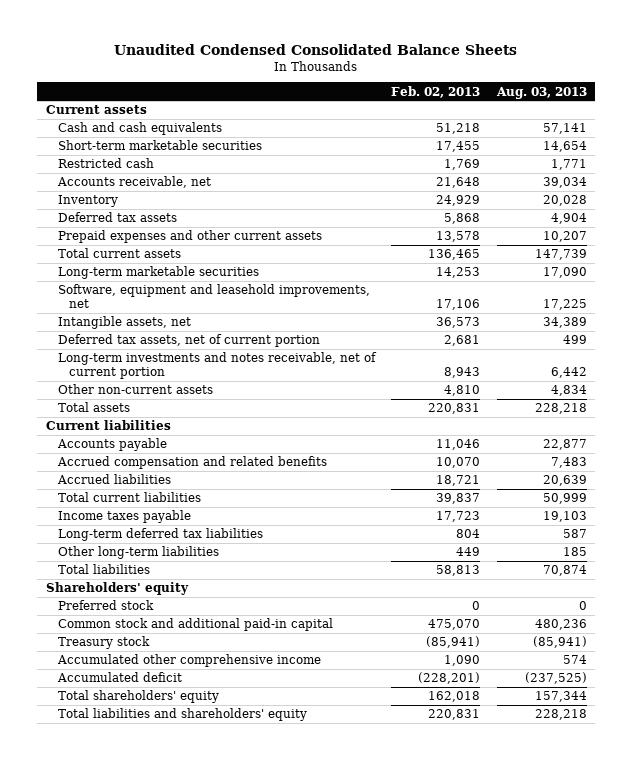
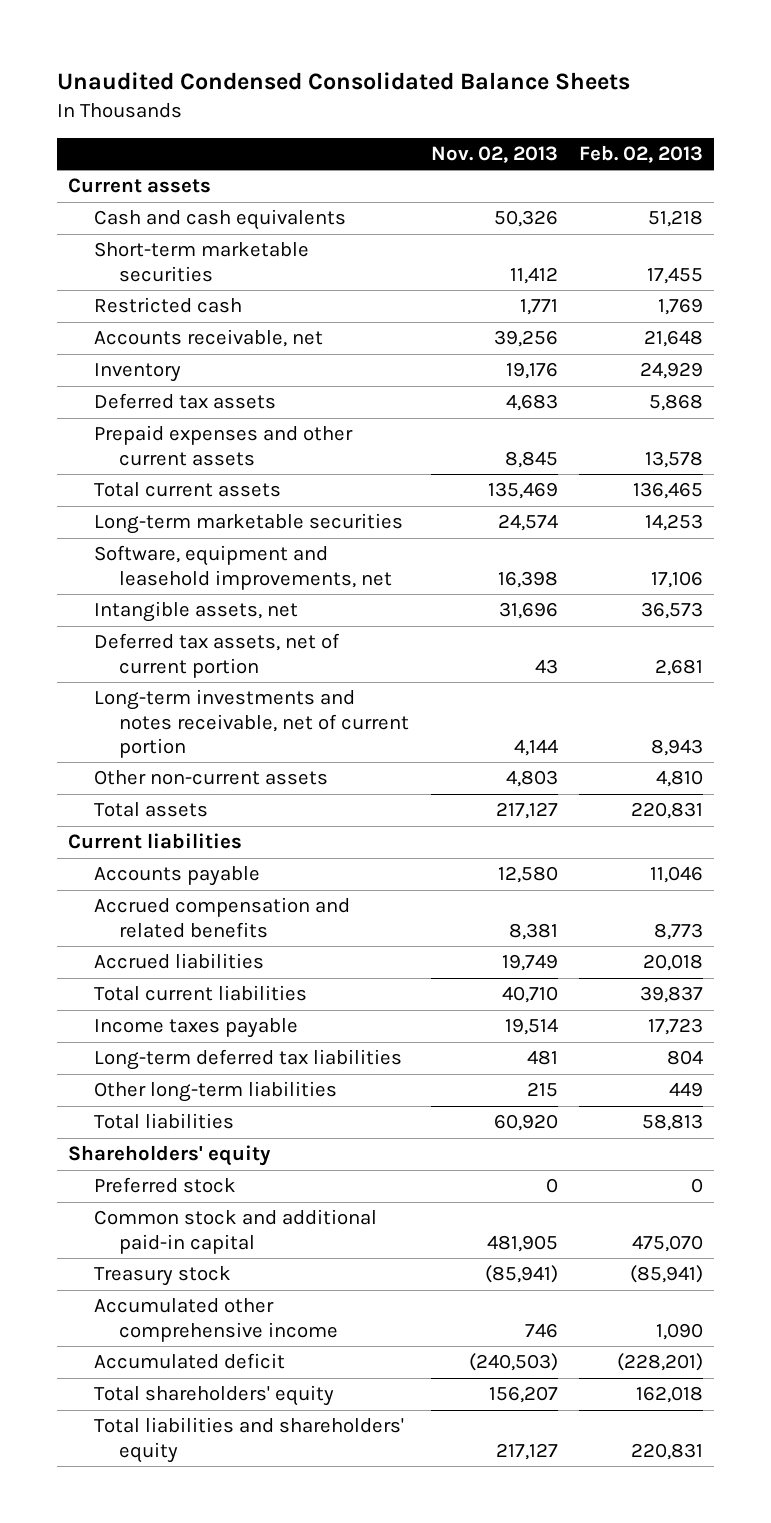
[496,86,588,99] Aug. 03, 2013 -> none
none -> [430,145,558,163] Nov. 02, 2013
[436,457,481,469] 10,070 -> [653,922,703,940] 8,773
[436,475,481,487] 18,721 -> [642,954,703,972] 20,018

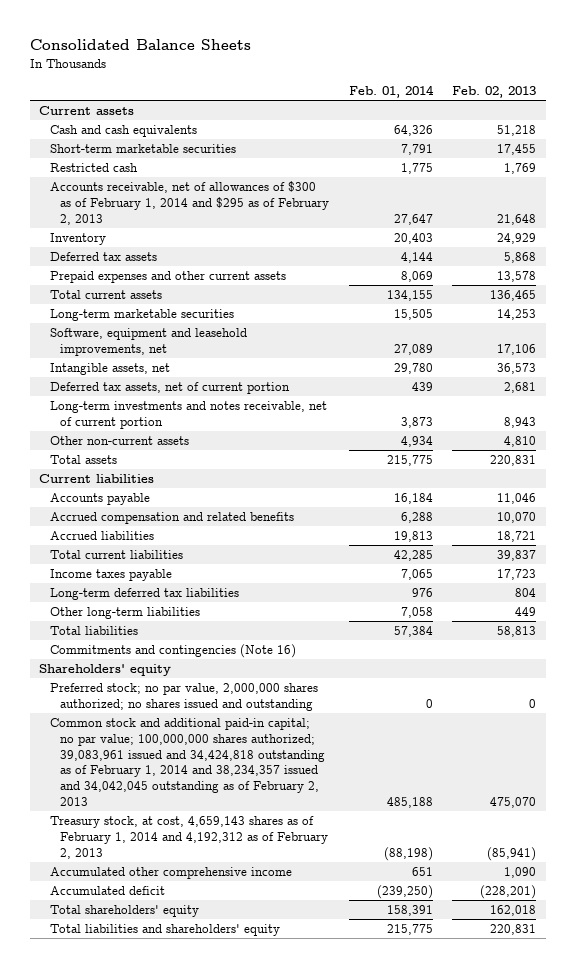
[57,72,631,91] Unaudited Condensed Consolidated Balance Sheets -> [29,39,251,51] Consolidated Balance Sheets
[430,145,558,163] Nov. 02, 2013 -> none
none -> [348,84,434,98] Feb. 01, 2014
[93,329,323,348] Accounts receivable, net -> [49,181,330,225] Accounts receivable, net of allowances of $300 as of February 1, 2014 and $295 as of February 2, 2013
[653,922,703,940] 8,773 -> [496,512,536,524] 10,070
[642,954,703,972] 20,018 -> [496,531,536,543] 18,721
none -> [49,644,296,659] Commitments and contingencies (Note 16)
[93,1177,236,1194] Preferred stock -> [49,683,318,711] Preferred stock; no par value, 2,000,000 shares authorized; no shares issued and outstanding
[93,1209,377,1254] Common stock and additional paid-in capital -> [49,718,326,806] Common stock and additional paid-in capital; no par value; 100,000,000 shares authorized; 39,083,961 issued and 34,424,818 outstanding as of February 1, 2014 and 38,234,357 issued and 34,042,045 outstanding as of February 2, 2013
[93,1266,231,1287] Treasury stock -> [49,816,329,859] Treasury stock, at cost, 4,659,143 shares as of February 1, 2014 and 4,192,312 as of February 2, 2013

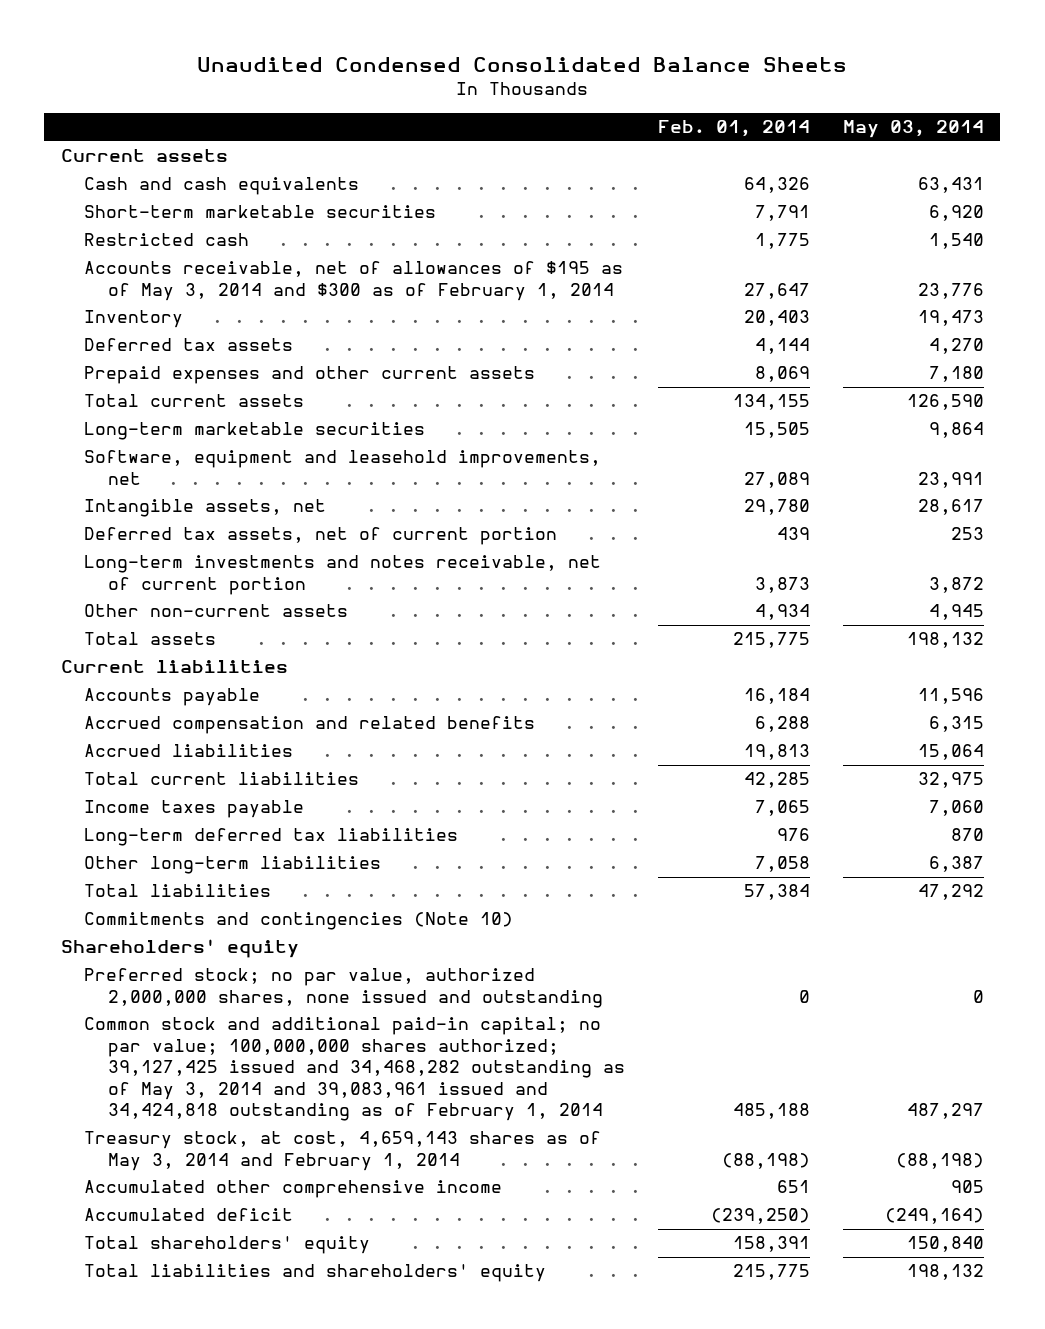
[29,39,251,51] Consolidated Balance Sheets -> [197,56,848,72] Unaudited Condensed Consolidated Balance Sheets
[451,85,536,98] Feb. 02, 2013 -> none
none -> [842,120,984,139] May 03, 2014
[49,181,330,225] Accounts receivable, net of allowances of $300 as of February 1, 2014 and $295 as of February 2, 2013 -> [84,261,624,301] Accounts receivable, net of allowances of $195 as of May 3, 2014 and $300 as of February 1, 2014
[49,644,296,659] Commitments and contingencies (Note 16) -> [84,912,514,931] Commitments and contingencies (Note 10)
[49,683,318,711] Preferred stock; no par value, 2,000,000 shares authorized; no shares issued and outstanding -> [84,968,603,1008] Preferred stock; no par value, authorized 2,000,000 shares, none issued and outstanding
[49,718,326,806] Common stock and additional paid-in capital; no par value; 100,000,000 shares authorized; 39,083,961 issued and 34,424,818 outstanding as of February 1, 2014 and 38,234,357 issued and 34,042,045 outstanding as of February 2, 2013 -> [84,1017,625,1122] Common stock and additional paid-in capital; no par value; 100,000,000 shares authorized; 39,127,425 issued and 34,468,282 outstanding as of May 3, 2014 and 39,083,961 issued and 34,424,818 outstanding as of February 1, 2014
[49,816,329,859] Treasury stock, at cost, 4,659,143 shares as of February 1, 2014 and 4,192,312 as of February 2, 2013 -> [84,1131,602,1171] Treasury stock, at cost, 4,659,143 shares as of May 3, 2014 and February 1, 2014

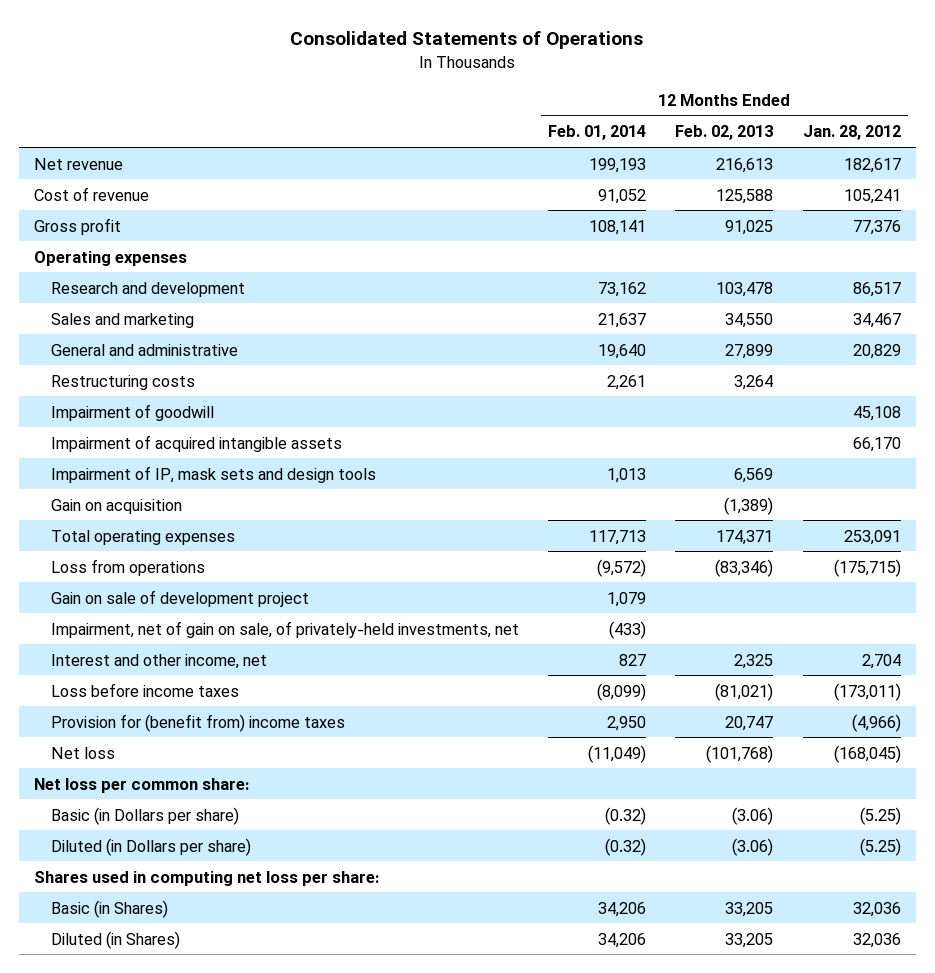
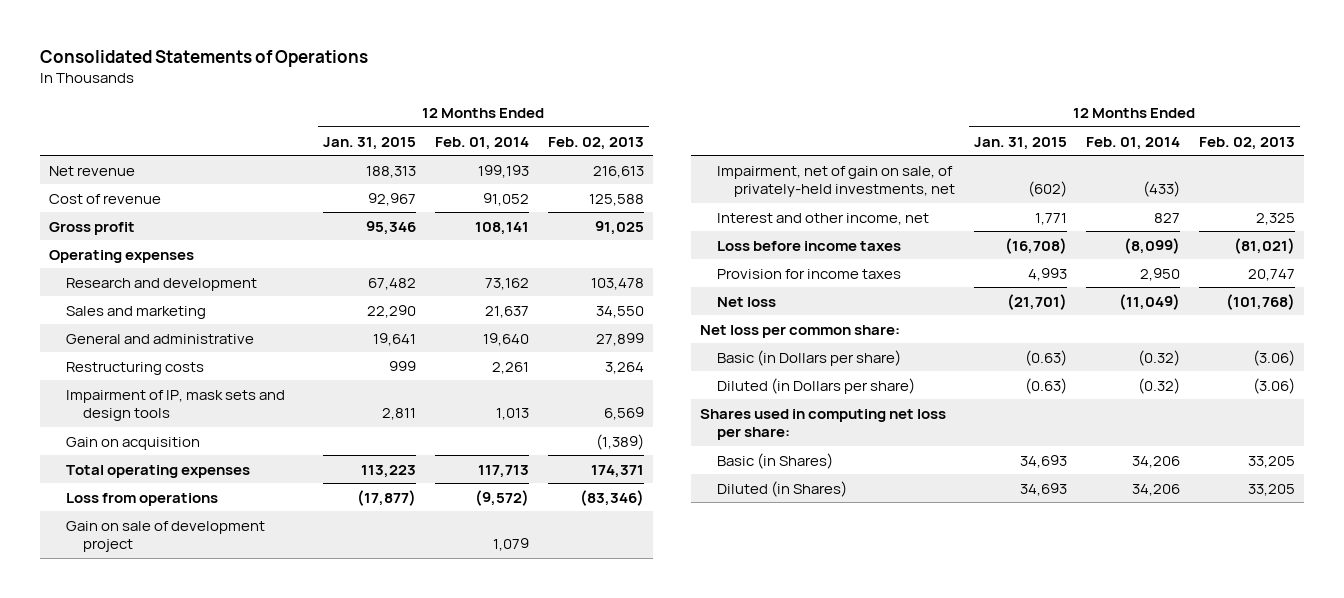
[802,125,901,141] Jan. 28, 2012 -> none
none -> [322,136,416,150] Jan. 31, 2015
[50,403,214,421] Impairment of goodwill -> none
[50,434,342,452] Impairment of acquired intangible assets -> none
[50,713,345,732] Provision for (benefit from) income taxes -> [717,268,902,279] Provision for income taxes

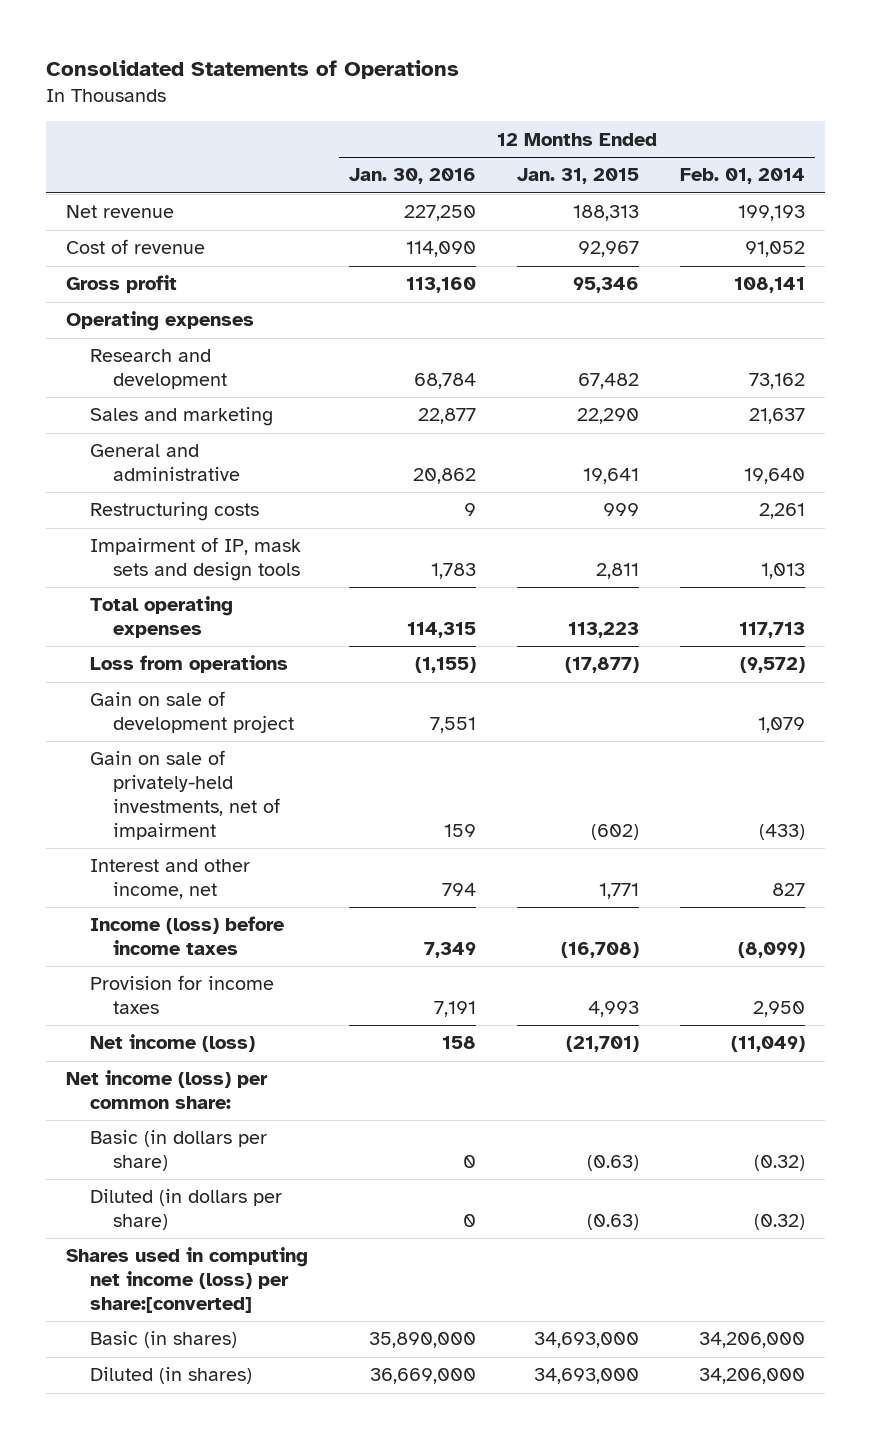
[547,136,644,150] Feb. 02, 2013 -> none
none -> [349,168,477,185] Jan. 30, 2016
[65,436,200,450] Gain on acquisition -> none
[717,165,955,198] Impairment, net of gain on sale, of privately-held investments, net -> [89,750,280,840] Gain on sale of privately-held investments, net of impairment
[717,240,902,251] Loss before income taxes -> [89,916,284,956] Income (loss) before income taxes
[717,296,777,307] Net loss -> [89,1034,255,1053] Net income (loss)
[700,324,901,338] Net loss per common share: -> [66,1070,269,1110] Net income (loss) per common share:
[717,349,902,366] Basic (in Dollars per share) -> [89,1130,267,1172] Basic (in dollars per share)
[717,377,916,394] Diluted (in Dollars per share) -> [89,1189,282,1231] Diluted (in dollars per share)
[700,408,947,441] Shares used in computing net loss per share: -> [66,1247,309,1313] Shares used in computing net income (loss) per share:[converted]
[717,452,834,469] Basic (in Shares) -> [89,1331,237,1349] Basic (in shares)
[1019,454,1067,468] 34,693 -> [534,1332,640,1349] 34,693,000
[1131,455,1180,468] 34,206 -> [698,1332,805,1349] 34,206,000
[717,480,848,497] Diluted (in Shares) -> [89,1367,252,1385] Diluted (in shares)
[1019,482,1067,496] 34,693 -> [534,1368,640,1385] 34,693,000
[1131,483,1180,496] 34,206 -> [698,1368,805,1385] 34,206,000

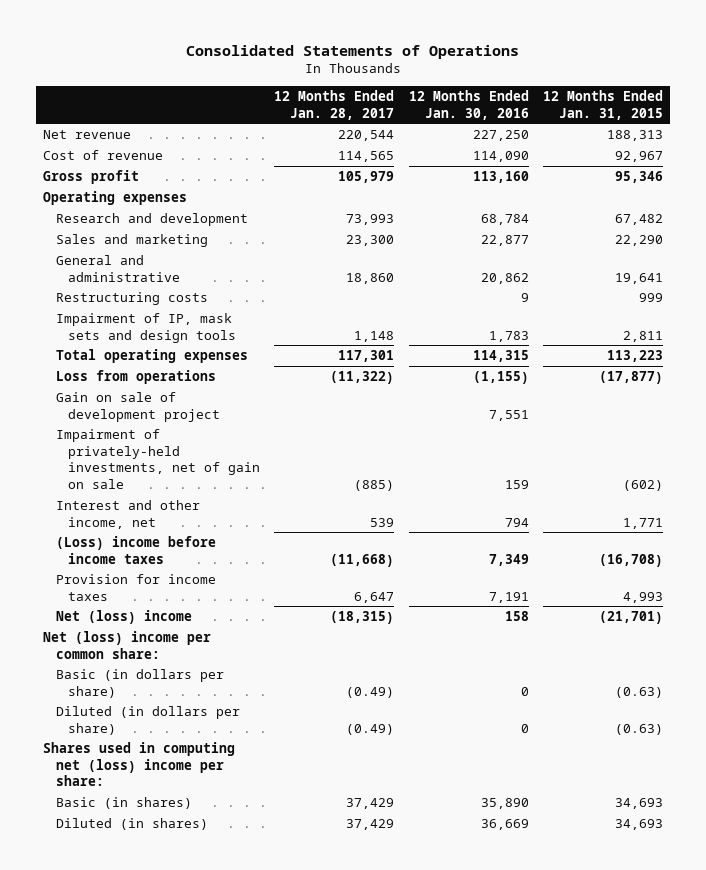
[679,168,805,185] Feb. 01, 2014 -> none
none -> [274,90,395,120] 12 Months Ended Jan. 28, 2017
[89,750,280,840] Gain on sale of privately-held investments, net of impairment -> [55,428,260,489] Impairment of privately-held investments, net of gain on sale
[89,916,284,956] Income (loss) before income taxes -> [55,535,216,564] (Loss) income before income taxes
[89,1034,255,1053] Net income (loss) -> [55,609,192,624] Net (loss) income
[66,1070,269,1110] Net income (loss) per common share: -> [43,630,212,659] Net (loss) income per common share:
[66,1247,309,1313] Shares used in computing net income (loss) per share:[converted] -> [43,741,236,787] Shares used in computing net (loss) income per share:
[369,1332,477,1349] 35,890,000 -> [480,797,529,809] 35,890
[534,1332,640,1349] 34,693,000 -> [614,797,663,809] 34,693
[370,1368,477,1385] 36,669,000 -> [480,818,529,830] 36,669
[534,1368,640,1385] 34,693,000 -> [614,818,663,830] 34,693

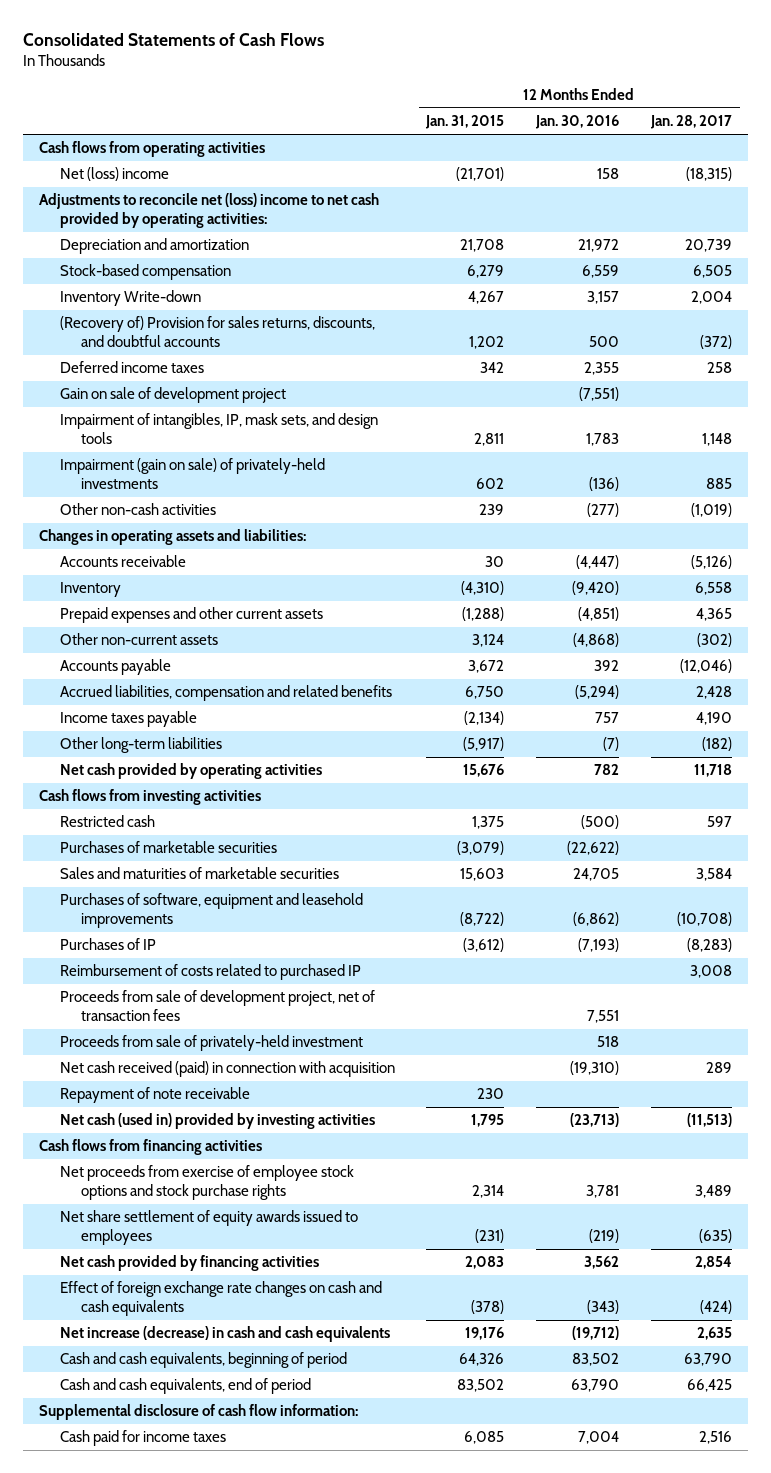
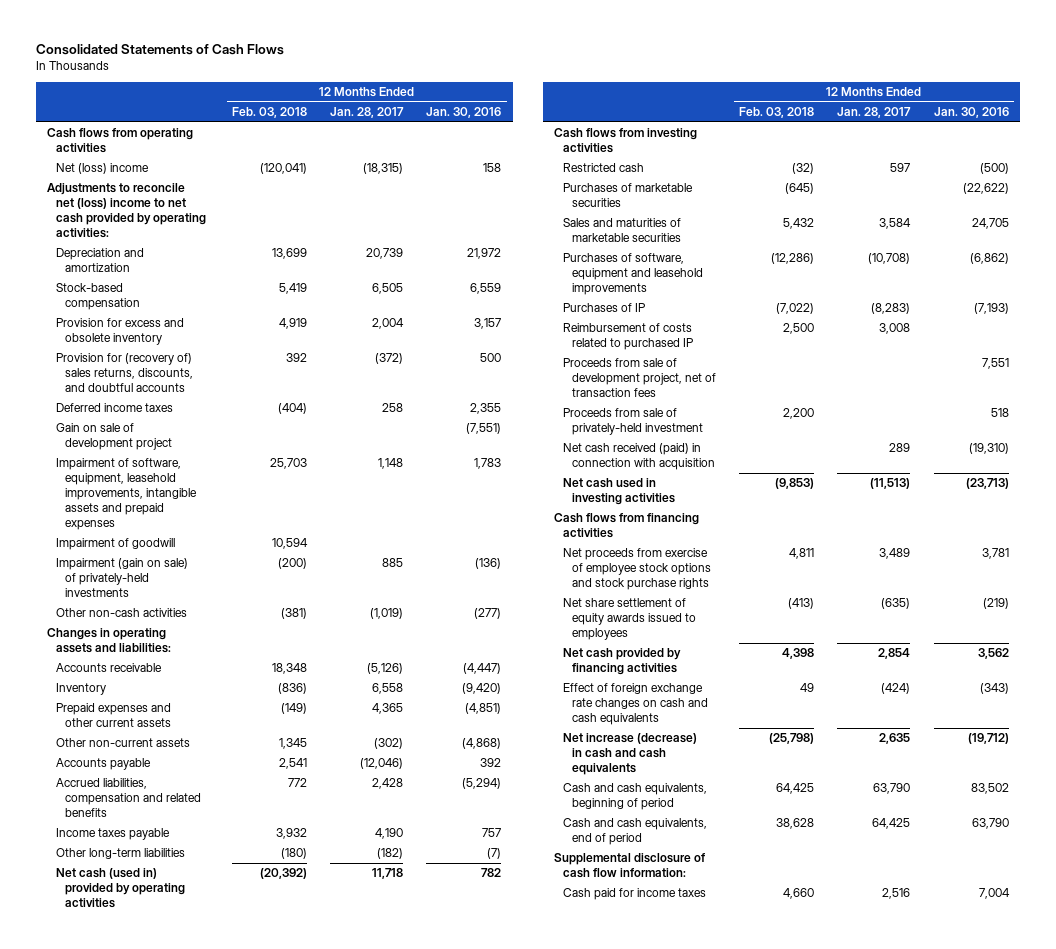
[425,115,505,130] Jan. 31, 2015 -> none
none -> [232,106,308,118] Feb. 03, 2018
[59,290,201,307] Inventory Write-down -> [56,318,185,346] Provision for excess and obsolete inventory
[59,316,375,348] (Recovery of) Provision for sales returns, discounts, and doubtful accounts -> [56,353,194,393] Provision for (recovery of) sales returns, discounts, and doubtful accounts
[59,413,378,445] Impairment of intangibles, IP, mask sets, and design tools -> [56,458,198,530] Impairment of software, equipment, leasehold improvements, intangible assets and prepaid expenses
none -> [56,538,176,551] Impairment of goodwill
[59,763,322,780] Net cash provided by operating activities -> [56,868,186,909] Net cash (used in) provided by operating activities
[59,1087,250,1104] Repayment of note receivable -> none
[59,1113,375,1130] Net cash (used in) provided by investing activities -> [563,478,676,506] Net cash used in investing activities
[686,1379,732,1393] 66,425 -> [872,818,911,830] 64,425

